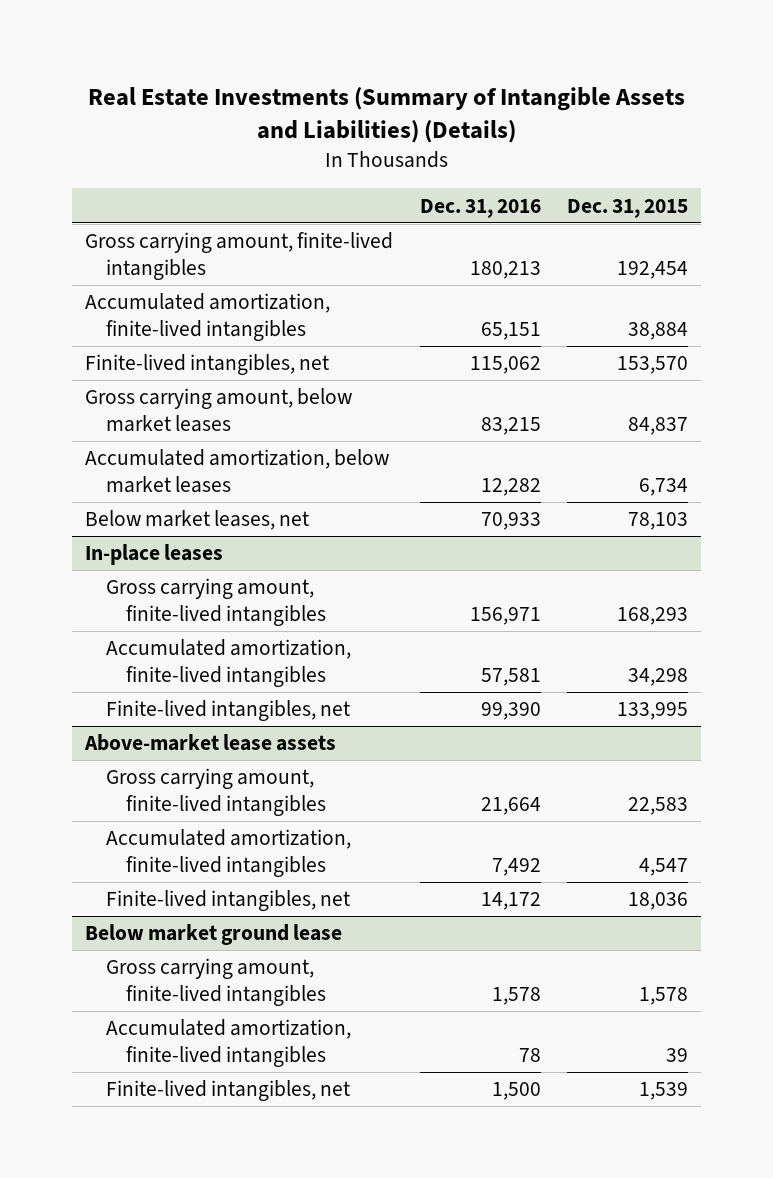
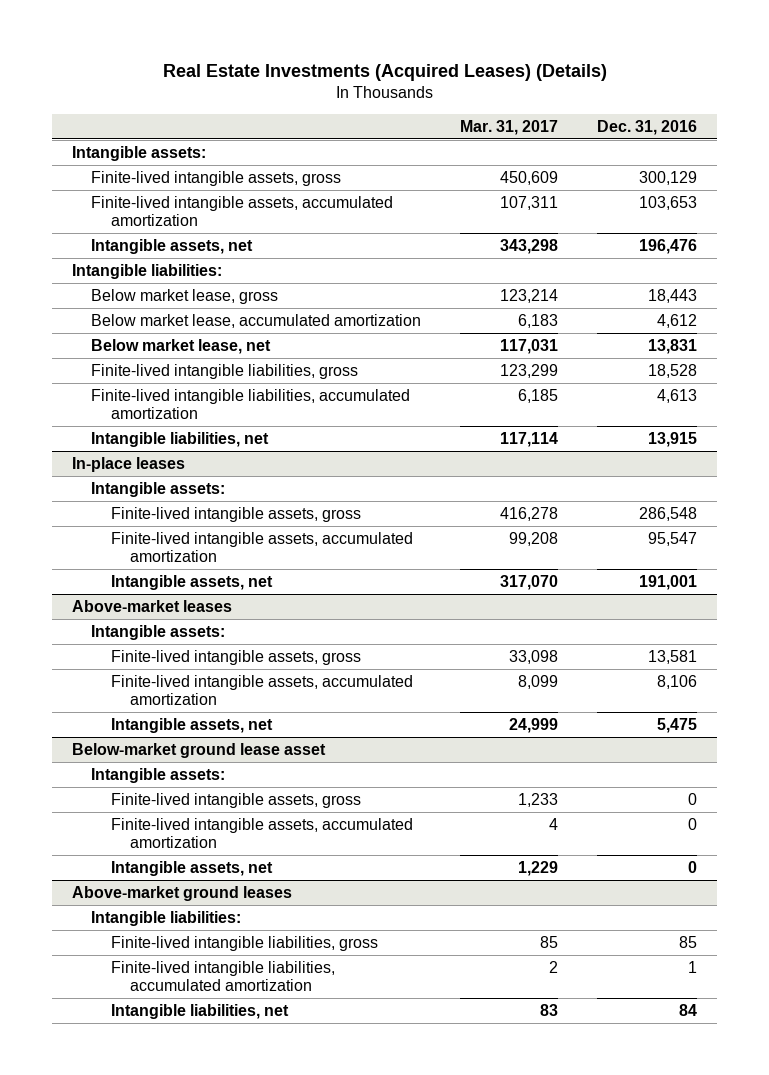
[87,87,685,144] Real Estate Investments (Summary of Intangible Assets and Liabilities) (Details) -> [162,64,607,82] Real Estate Investments (Acquired Leases) (Details)
[566,198,688,218] Dec. 31, 2015 -> none
none -> [460,120,559,136] Mar. 31, 2017
[85,354,330,376] Finite-lived intangibles, net -> none
none -> [71,145,206,161] Intangible assets:
[85,232,394,280] Gross carrying amount, finite-lived intangibles -> [91,170,342,186] Finite-lived intangible assets, gross
[469,260,541,279] 180,213 -> [639,170,698,185] 300,129
[85,293,331,341] Accumulated amortization, finite-lived intangibles -> [91,195,394,227] Finite-lived intangible assets, accumulated amortization
[480,321,541,340] 65,151 -> [639,195,698,210] 103,653
none -> [91,238,254,254] Intangible assets, net
none -> [71,263,222,279] Intangible liabilities:
[85,388,353,432] Gross carrying amount, below market leases -> [91,288,279,304] Below market lease, gross
[480,416,541,435] 83,215 -> [648,288,698,303] 18,443
[85,449,390,493] Accumulated amortization, below market leases -> [91,313,422,328] Below market lease, accumulated amortization
[480,477,541,496] 12,282 -> [657,313,698,328] 4,612
[85,510,310,531] Below market leases, net -> [91,338,272,354] Below market lease, net
[480,512,541,531] 70,933 -> [648,338,698,354] 13,831
none -> [91,363,359,379] Finite-lived intangible liabilities, gross
none -> [91,388,411,420] Finite-lived intangible liabilities, accumulated amortization
none -> [91,431,270,447] Intangible liabilities, net
[105,700,350,722] Finite-lived intangibles, net -> none
[105,890,350,912] Finite-lived intangibles, net -> none
[105,1080,350,1102] Finite-lived intangibles, net -> none
none -> [91,481,226,497] Intangible assets:
[105,578,326,626] Gross carrying amount, finite-lived intangibles -> [110,506,361,522] Finite-lived intangible assets, gross
[469,606,541,625] 156,971 -> [639,506,698,521] 286,548
[105,639,351,687] Accumulated amortization, finite-lived intangibles -> [110,531,413,563] Finite-lived intangible assets, accumulated amortization
[480,667,541,686] 57,581 -> [648,531,698,546] 95,547
none -> [110,574,273,590] Intangible assets, net
[84,734,337,752] Above-market lease assets -> [71,599,232,612] Above-market leases
none -> [91,624,226,640] Intangible assets:
[105,768,326,816] Gross carrying amount, finite-lived intangibles -> [110,649,361,665] Finite-lived intangible assets, gross
[480,796,541,815] 21,664 -> [648,649,698,664] 13,581
[105,829,351,877] Accumulated amortization, finite-lived intangibles -> [110,674,413,706] Finite-lived intangible assets, accumulated amortization
[491,857,541,876] 7,492 -> [657,674,698,689] 8,106
none -> [110,717,273,733] Intangible assets, net
[85,924,343,946] Below market ground lease -> [71,742,326,758] Below-market ground lease asset
none -> [91,767,226,783] Intangible assets:
[105,958,326,1006] Gross carrying amount, finite-lived intangibles -> [110,792,361,808] Finite-lived intangible assets, gross
[491,986,541,1005] 1,578 -> [688,792,698,805] 0
[105,1019,351,1067] Accumulated amortization, finite-lived intangibles -> [110,817,413,849] Finite-lived intangible assets, accumulated amortization
[518,1047,541,1062] 78 -> [688,817,698,830] 0
none -> [110,860,273,876] Intangible assets, net
none -> [71,885,292,901] Above-market ground leases
none -> [91,910,242,926] Intangible liabilities:
none -> [110,935,378,951] Finite-lived intangible liabilities, gross
none -> [110,960,335,992] Finite-lived intangible liabilities, accumulated amortization
none -> [110,1003,289,1019] Intangible liabilities, net

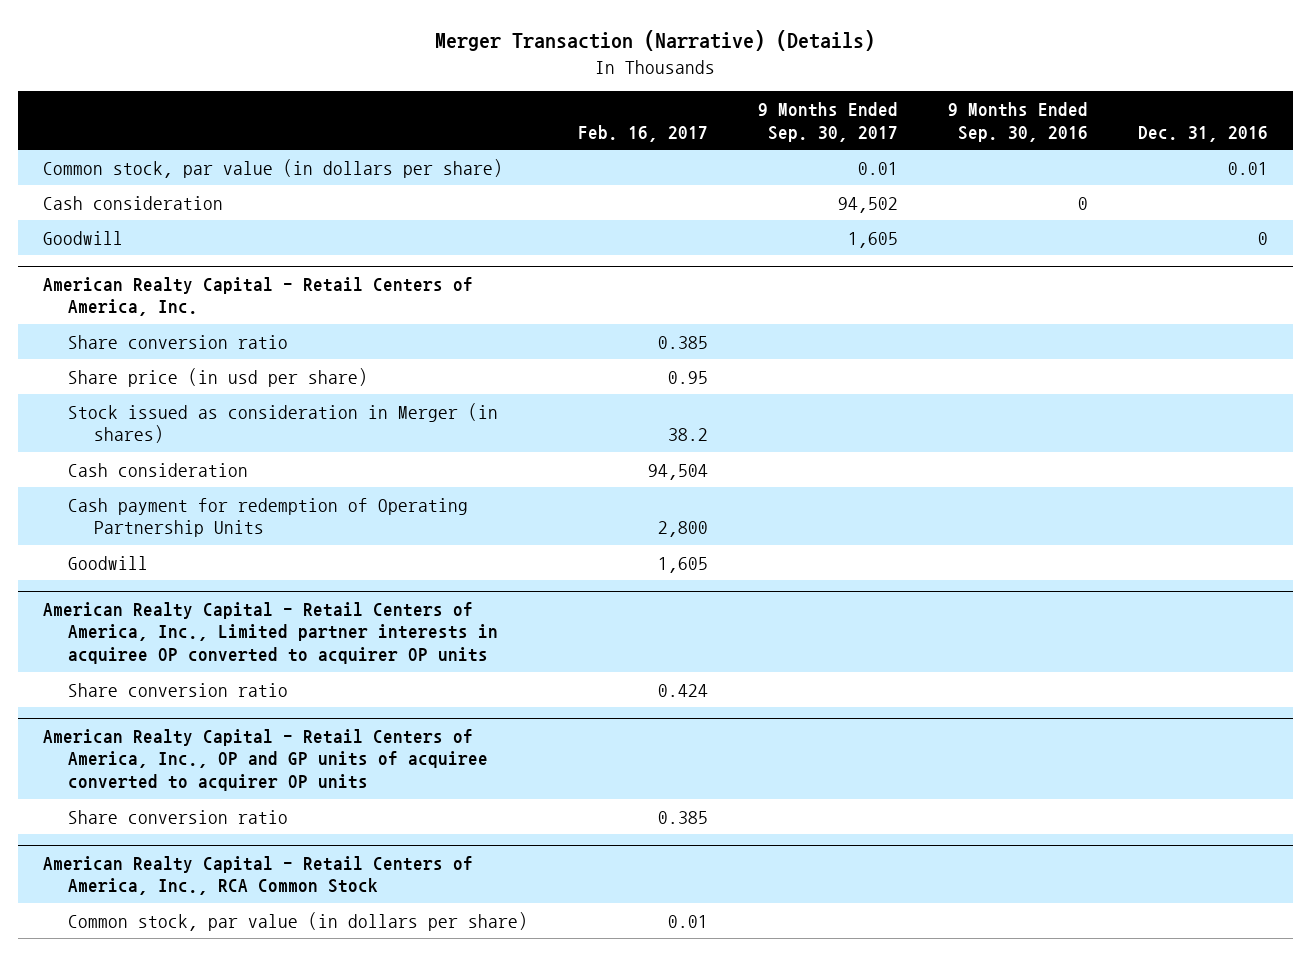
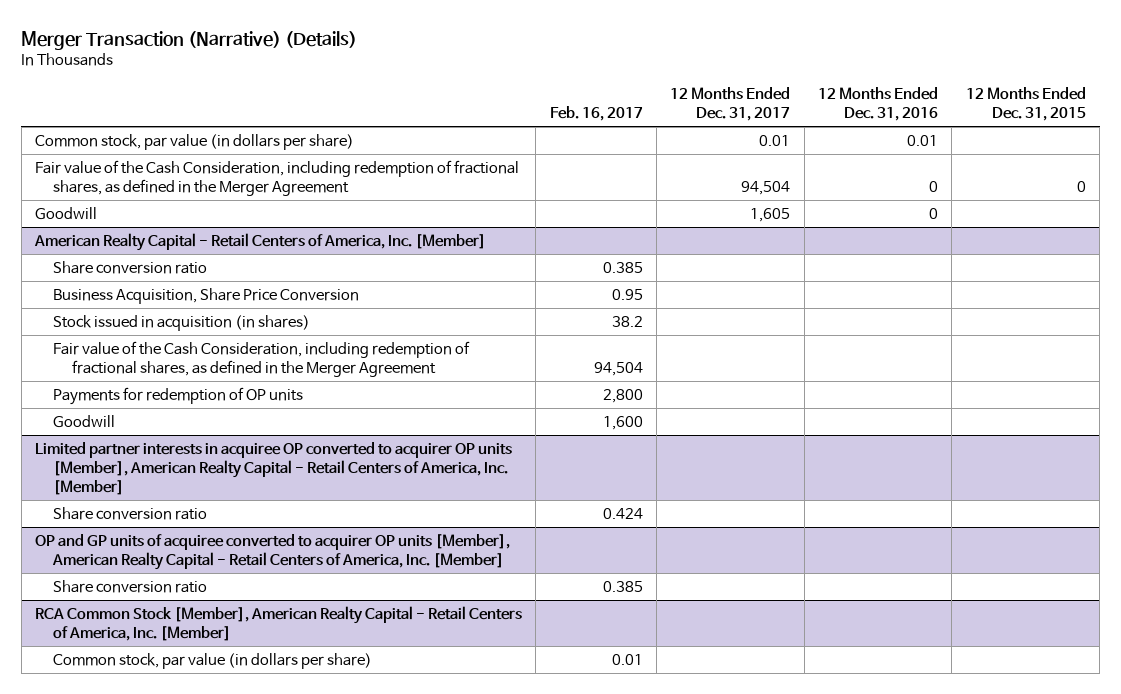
[758,102,899,142] 9 Months Ended Sep. 30, 2017 -> none
[947,102,1088,142] 9 Months Ended Sep. 30, 2016 -> none
[1137,125,1268,142] Dec. 31, 2016 -> none
none -> [670,87,791,122] 12 Months Ended Dec. 31, 2017
none -> [818,87,939,122] 12 Months Ended Dec. 31, 2016
none -> [965,87,1086,122] 12 Months Ended Dec. 31, 2015
[43,195,224,210] Cash consideration -> [34,160,519,196] Fair value of the Cash Consideration, including redemption of fractional shares, as defined in the Merger Agreement
[43,276,474,317] American Realty Capital - Retail Centers of America, Inc. -> [33,233,486,252] American Realty Capital - Retail Centers of America, Inc. [Member]
[68,367,369,387] Share price (in usd per share) -> none
none -> [53,288,360,305] Business Acquisition, Share Price Conversion
[68,402,499,444] Stock issued as consideration in Merger (in shares) -> [53,315,311,332] Stock issued in acquisition (in shares)
[68,462,249,477] Cash consideration -> [53,341,471,377] Fair value of the Cash Consideration, including redemption of fractional shares, as defined in the Merger Agreement
[68,497,469,538] Cash payment for redemption of Operating Partnership Units -> [53,387,304,406] Payments for redemption of OP units
[658,556,709,573] 1,605 -> [602,416,643,431] 1,600
[43,601,499,665] American Realty Capital - Retail Centers of America, Inc., Limited partner interests in acquiree OP converted to acquirer OP units -> [34,442,512,495] Limited partner interests in acquiree OP converted to acquirer OP units [Member], American Realty Capital - Retail Centers of America, Inc. [Member]
[43,728,489,792] American Realty Capital - Retail Centers of America, Inc., OP and GP units of acquiree converted to acquirer OP units -> [34,534,510,570] OP and GP units of acquiree converted to acquirer OP units [Member], American Realty Capital - Retail Centers of America, Inc. [Member]
[43,855,474,896] American Realty Capital - Retail Centers of America, Inc., RCA Common Stock -> [34,606,522,641] RCA Common Stock [Member], American Realty Capital - Retail Centers of America, Inc. [Member]

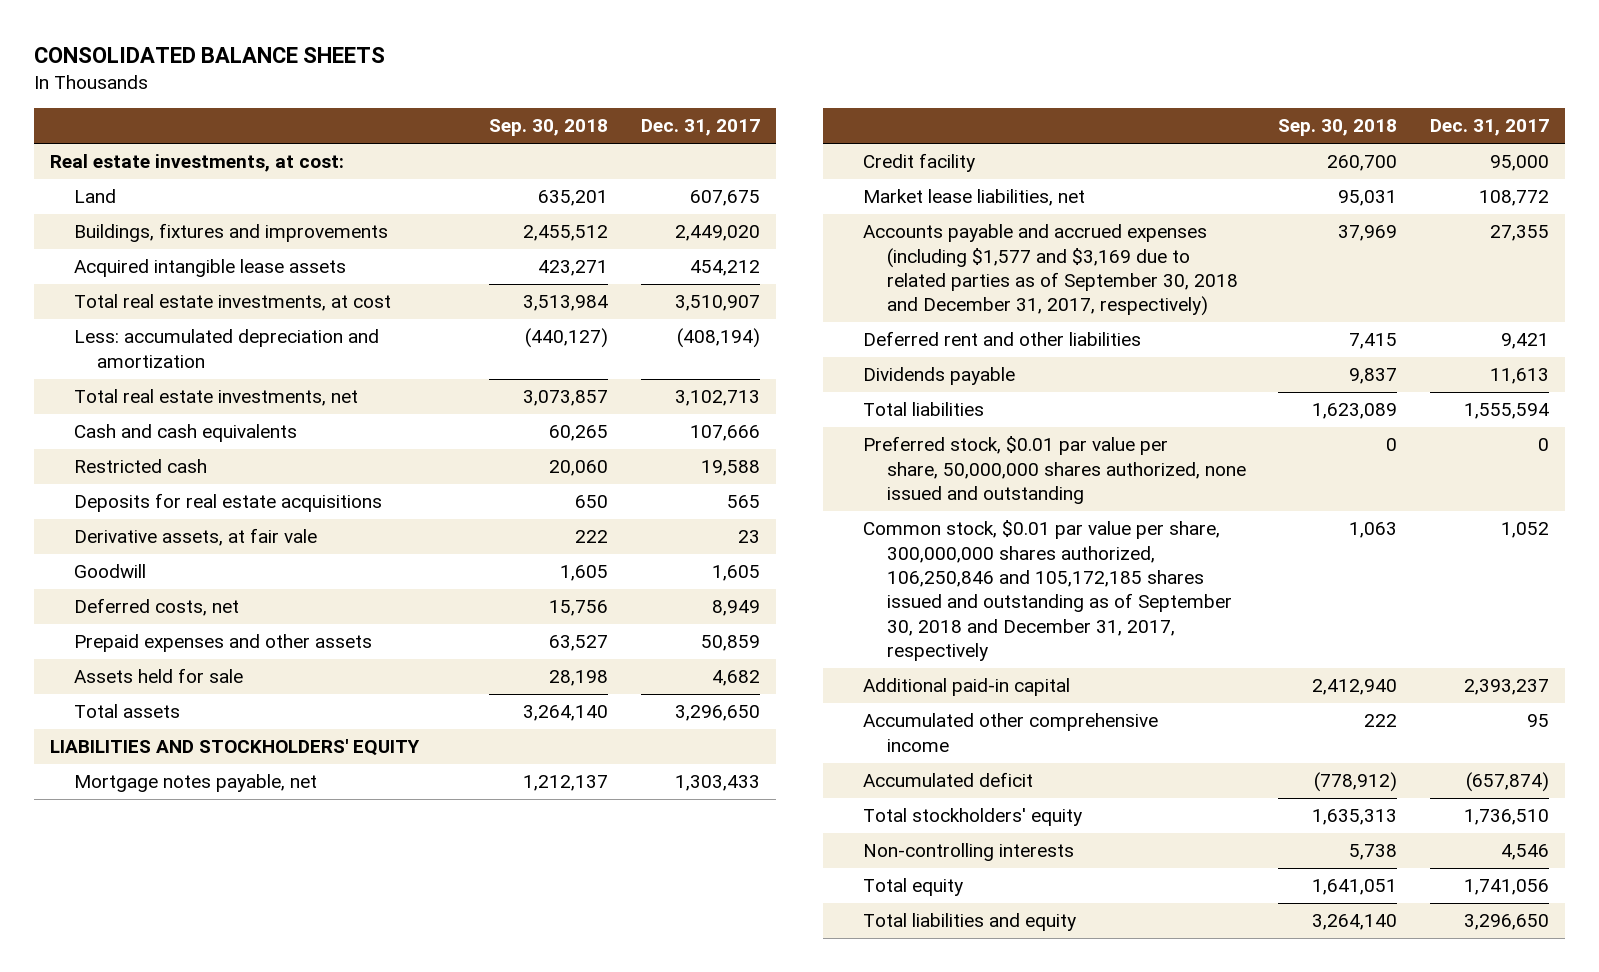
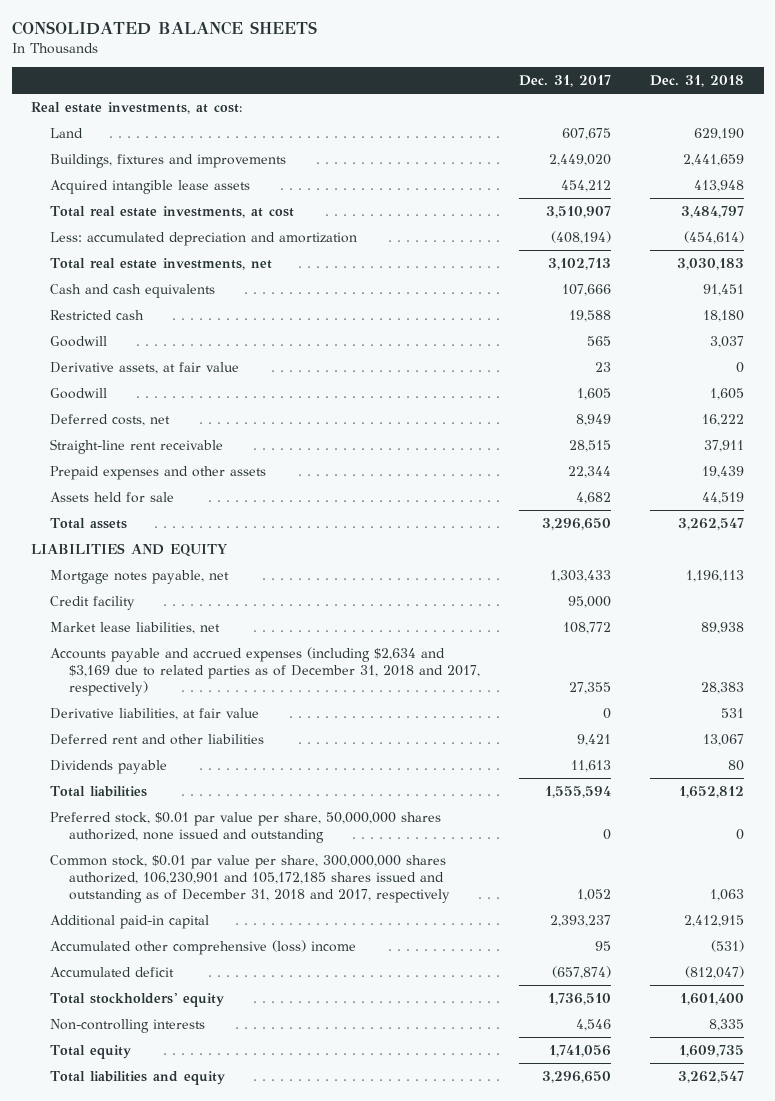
[488,119,608,137] Sep. 30, 2018 -> none
none -> [650,75,745,88] Dec. 31, 2018
[73,493,382,513] Deposits for real estate acquisitions -> [50,335,108,347] Goodwill
[73,528,317,547] Derivative assets, at fair vale -> [50,361,240,374] Derivative assets, at fair value
none -> [50,438,224,454] Straight-line rent receivable
[700,635,760,652] 50,859 -> [568,465,612,478] 22,344
[50,739,421,757] LIABILITIES AND STOCKHOLDERS' EQUITY -> [31,542,228,557] LIABILITIES AND EQUITY
[863,224,1238,317] Accounts payable and accrued expenses (including $1,577 and $3,169 due to related parties as of September 30, 2018 and December 31, 2017, respectively) -> [50,646,481,696] Accounts payable and accrued expenses (including $2,634 and $3,169 due to related parties as of December 31, 2018 and 2017, respectively)
none -> [50,707,260,720] Derivative liabilities, at fair value
[863,520,1232,662] Common stock, $0.01 par value per share, 300,000,000 shares authorized, 106,250,846 and 105,172,185 shares issued and outstanding as of September 30, 2018 and December 31, 2017, respectively -> [50,854,451,903] Common stock, $0.01 par value per share, 300,000,000 shares authorized, 106,230,901 and 105,172,185 shares issued and outstanding as of December 31, 2018 and 2017, respectively
[863,713,1159,752] Accumulated other comprehensive income -> [50,939,357,955] Accumulated other comprehensive (loss) income

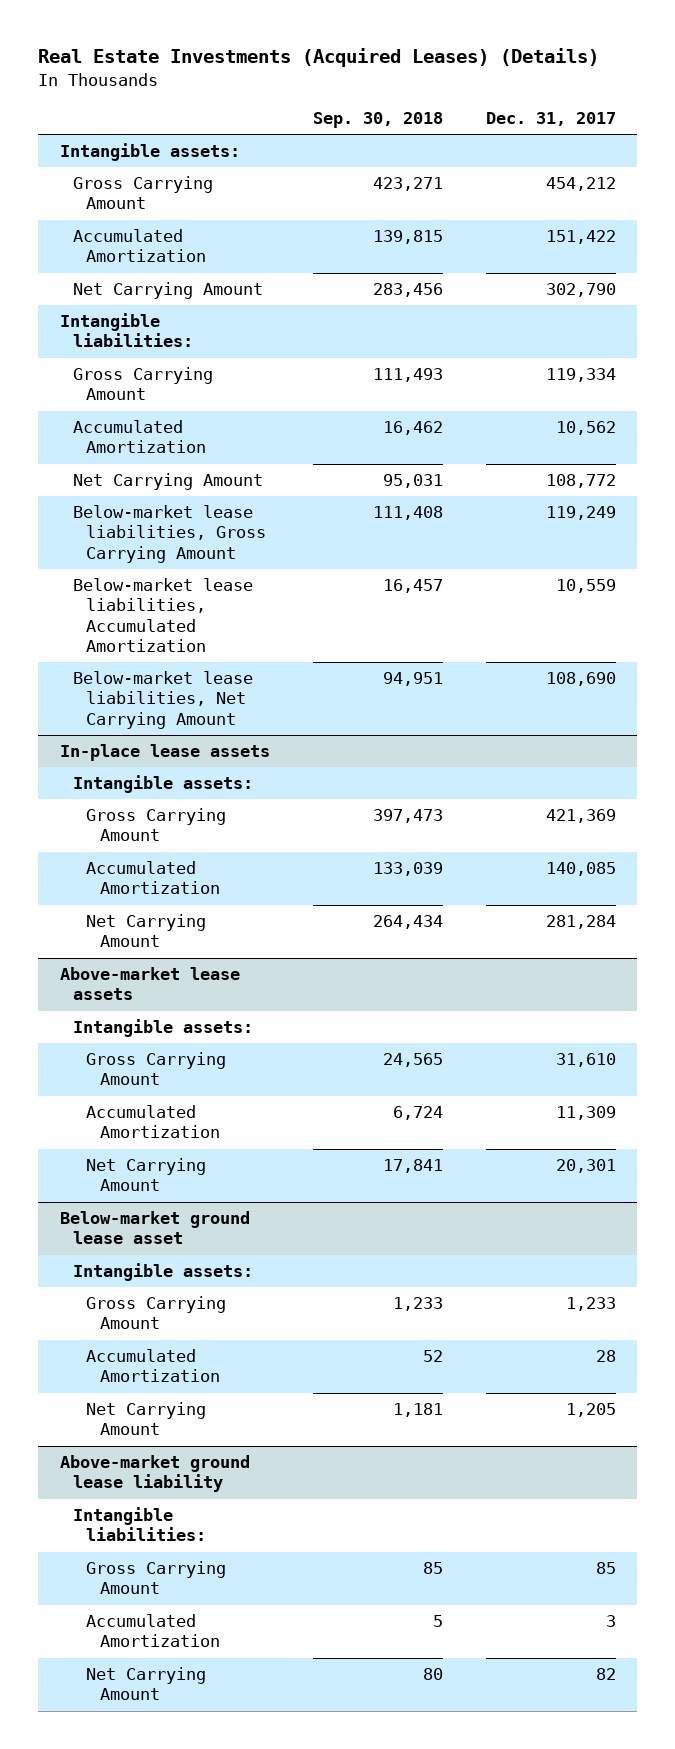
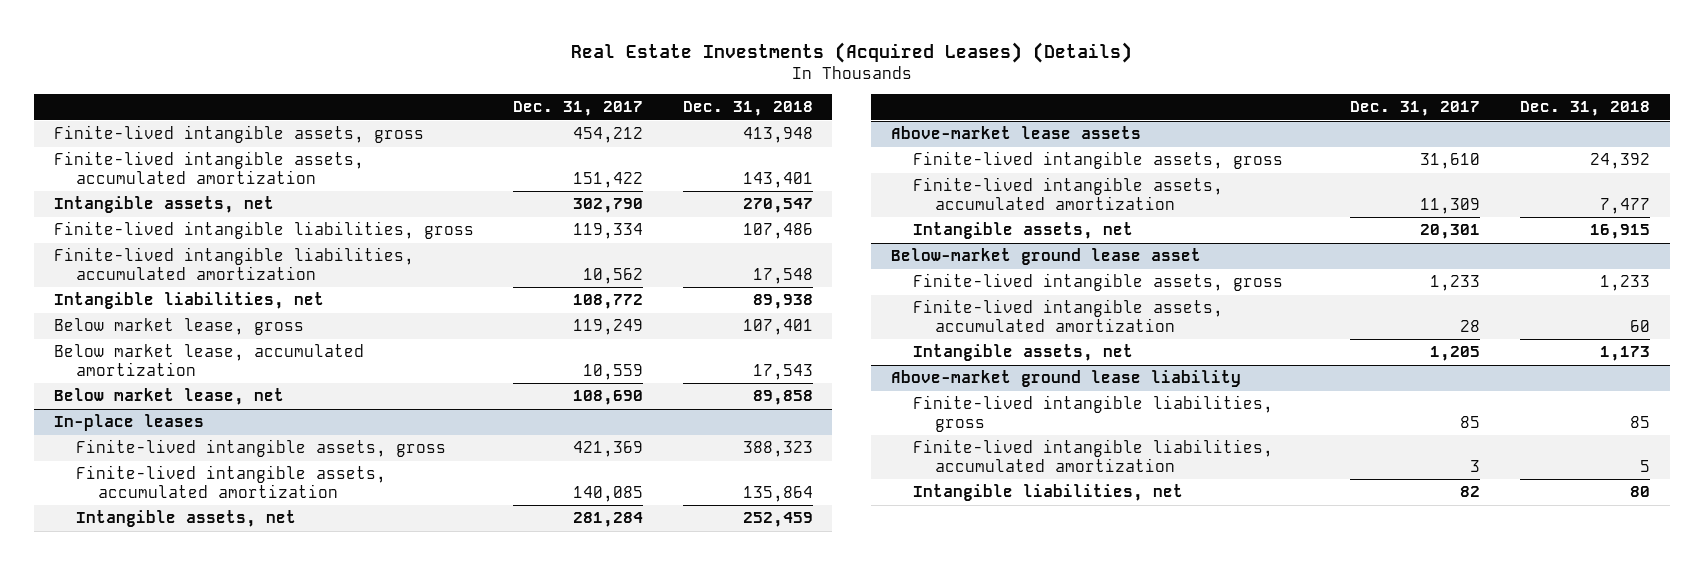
[312,112,443,129] Sep. 30, 2018 -> none
none -> [682,101,813,117] Dec. 31, 2018
[59,143,240,162] Intangible assets: -> none
[59,313,194,348] Intangible liabilities: -> none
[73,775,254,794] Intangible assets: -> none
[73,176,214,210] Gross Carrying Amount -> [53,125,424,144] Finite-lived intangible assets, gross
[73,229,207,263] Accumulated Amortization -> [53,151,364,185] Finite-lived intangible assets, accumulated amortization
[73,282,264,300] Net Carrying Amount -> [53,196,274,214] Intangible assets, net
[73,367,214,401] Gross Carrying Amount -> [53,221,474,240] Finite-lived intangible liabilities, gross
[73,420,207,454] Accumulated Amortization -> [53,247,414,281] Finite-lived intangible liabilities, accumulated amortization
[73,473,264,491] Net Carrying Amount -> [53,292,324,310] Intangible liabilities, net
[73,505,267,563] Below-market lease liabilities, Gross Carrying Amount -> [53,318,304,336] Below market lease, gross
[73,578,254,652] Below-market lease liabilities, Accumulated Amortization -> [53,344,364,377] Below market lease, accumulated amortization
[73,671,254,729] Below-market lease liabilities, Net Carrying Amount -> [53,388,284,406] Below market lease, net
[59,744,270,762] In-place lease assets -> [53,414,204,432] In-place leases
[86,808,227,842] Gross Carrying Amount -> [75,439,446,458] Finite-lived intangible assets, gross
[86,861,220,895] Accumulated Amortization -> [75,465,386,499] Finite-lived intangible assets, accumulated amortization
[86,914,207,948] Net Carrying Amount -> [75,510,296,528] Intangible assets, net
[73,1019,254,1038] Intangible assets: -> none
[86,1052,227,1086] Gross Carrying Amount -> [912,151,1283,170] Finite-lived intangible assets, gross
[86,1105,220,1139] Accumulated Amortization -> [912,177,1223,211] Finite-lived intangible assets, accumulated amortization
[86,1158,207,1192] Net Carrying Amount -> [912,222,1133,240] Intangible assets, net
[73,1263,254,1282] Intangible assets: -> none
[86,1296,227,1330] Gross Carrying Amount -> [912,273,1283,292] Finite-lived intangible assets, gross
[86,1349,220,1383] Accumulated Amortization -> [912,299,1223,333] Finite-lived intangible assets, accumulated amortization
[86,1402,207,1436] Net Carrying Amount -> [912,344,1133,362] Intangible assets, net
[73,1507,207,1542] Intangible liabilities: -> none
[86,1561,227,1595] Gross Carrying Amount -> [912,395,1273,433] Finite-lived intangible liabilities, gross
[86,1614,220,1648] Accumulated Amortization -> [912,439,1273,473] Finite-lived intangible liabilities, accumulated amortization
[86,1667,207,1701] Net Carrying Amount -> [912,484,1183,502] Intangible liabilities, net

